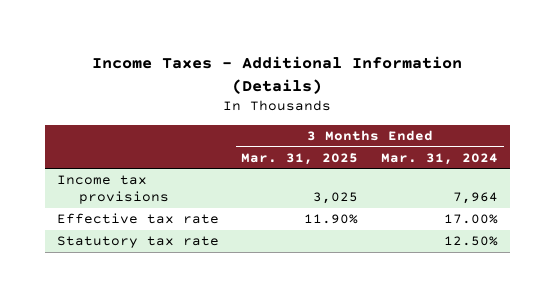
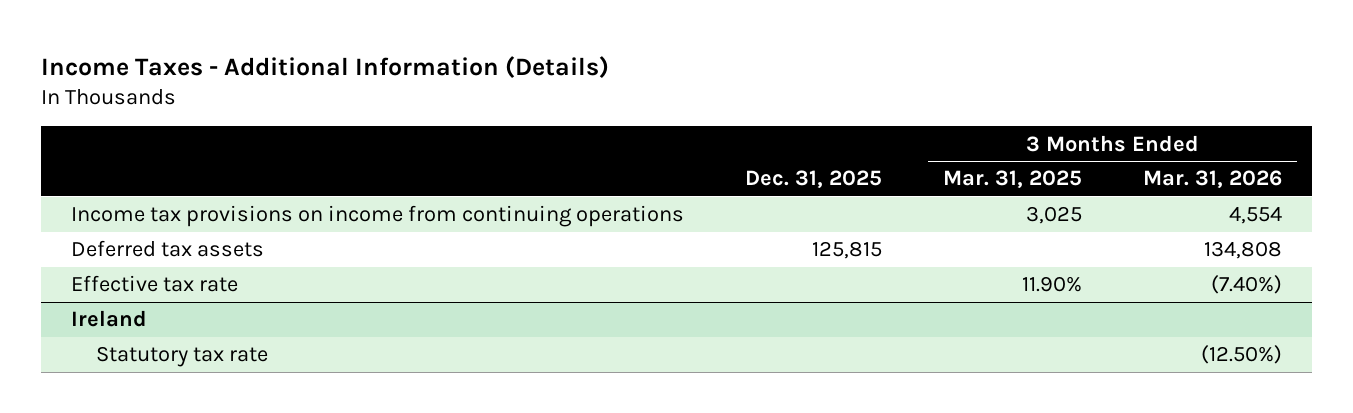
[381,152,499,165] Mar. 31, 2024 -> none
none -> [745,170,883,189] Dec. 31, 2025
none -> [1142,170,1282,189] Mar. 31, 2026
[56,175,169,205] Income tax provisions -> [71,205,685,228] Income tax provisions on income from continuing operations
none -> [71,240,265,258] Deferred tax assets
[56,236,219,249] Statutory tax rate -> none
none -> [71,310,148,328] Ireland
none -> [95,346,268,368] Statutory tax rate

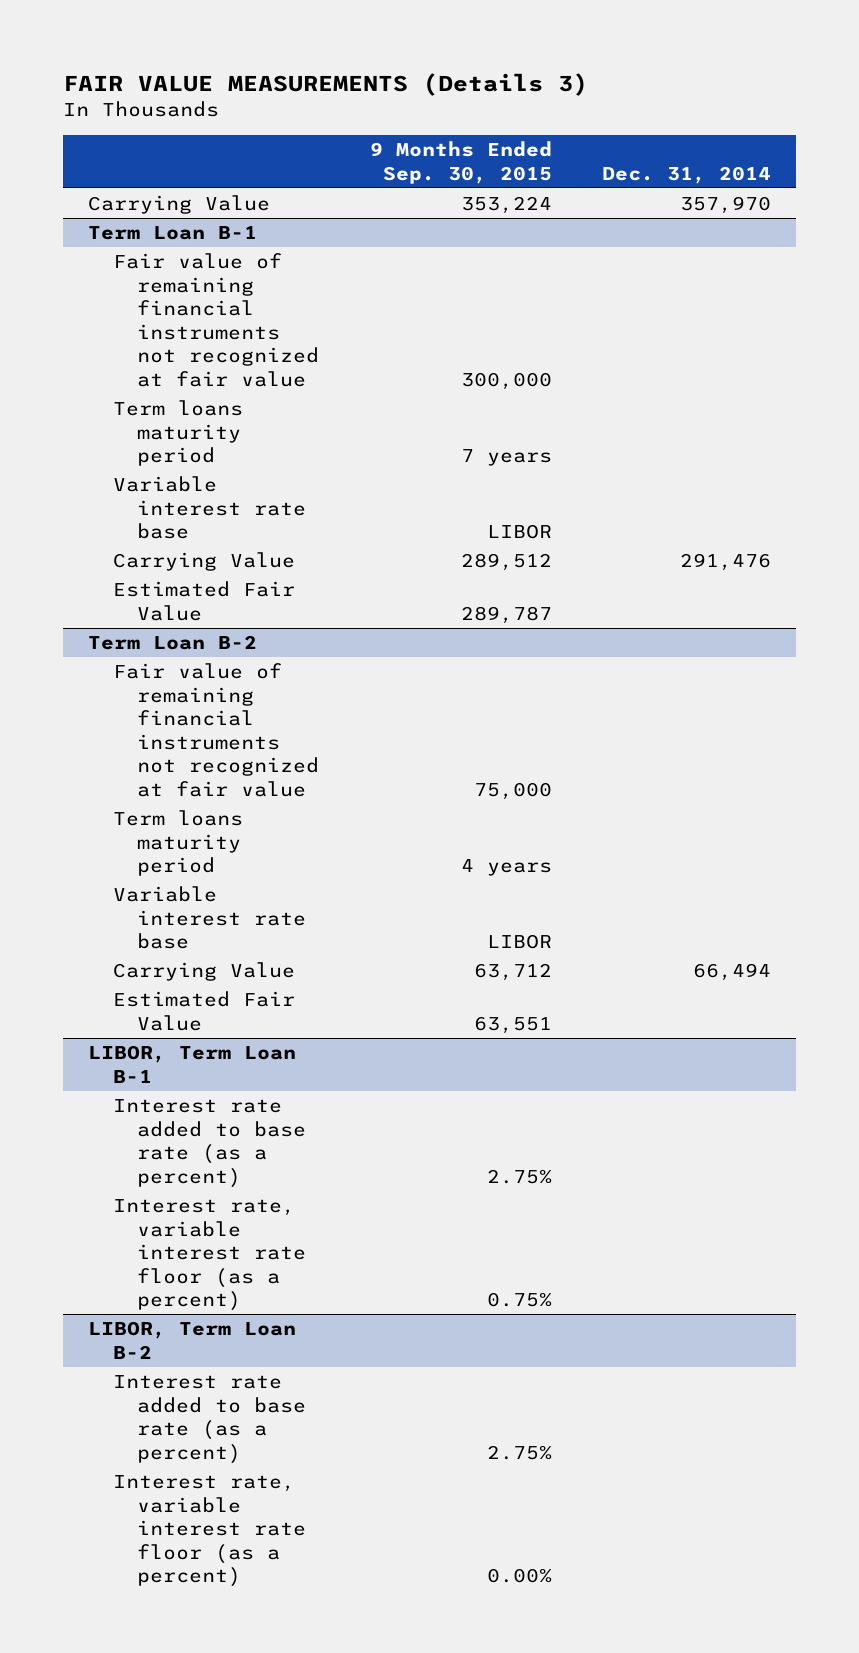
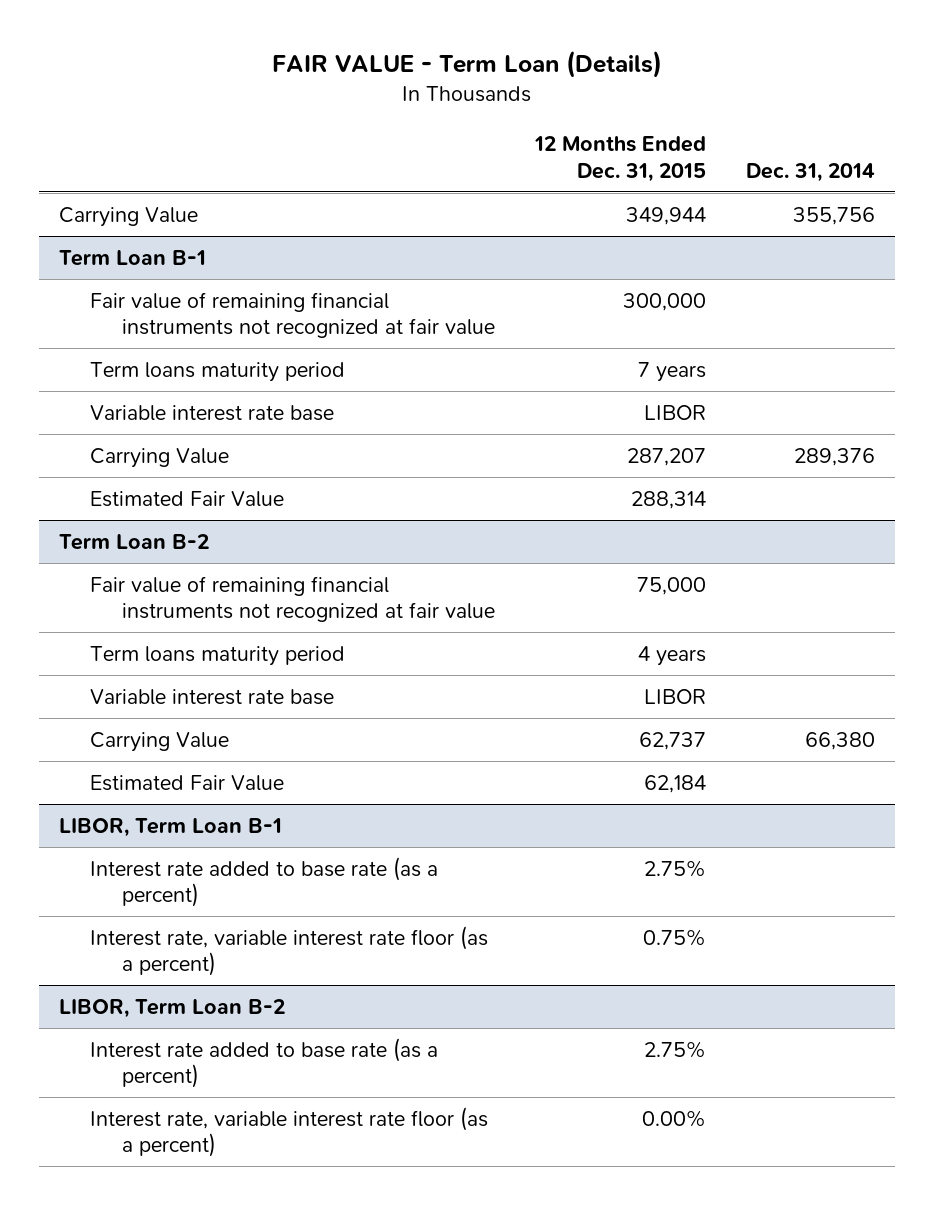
[62,73,588,97] FAIR VALUE MEASUREMENTS (Details 3) -> [272,50,663,79] FAIR VALUE - Term Loan (Details)
[369,141,552,184] 9 Months Ended Sep. 30, 2015 -> none
none -> [533,136,706,182] 12 Months Ended Dec. 31, 2015
[680,196,772,215] 357,970 -> [793,206,876,225] 355,756
[680,553,772,572] 291,476 -> [794,447,876,466] 289,376
[693,963,772,982] 66,494 -> [805,731,876,750] 66,380

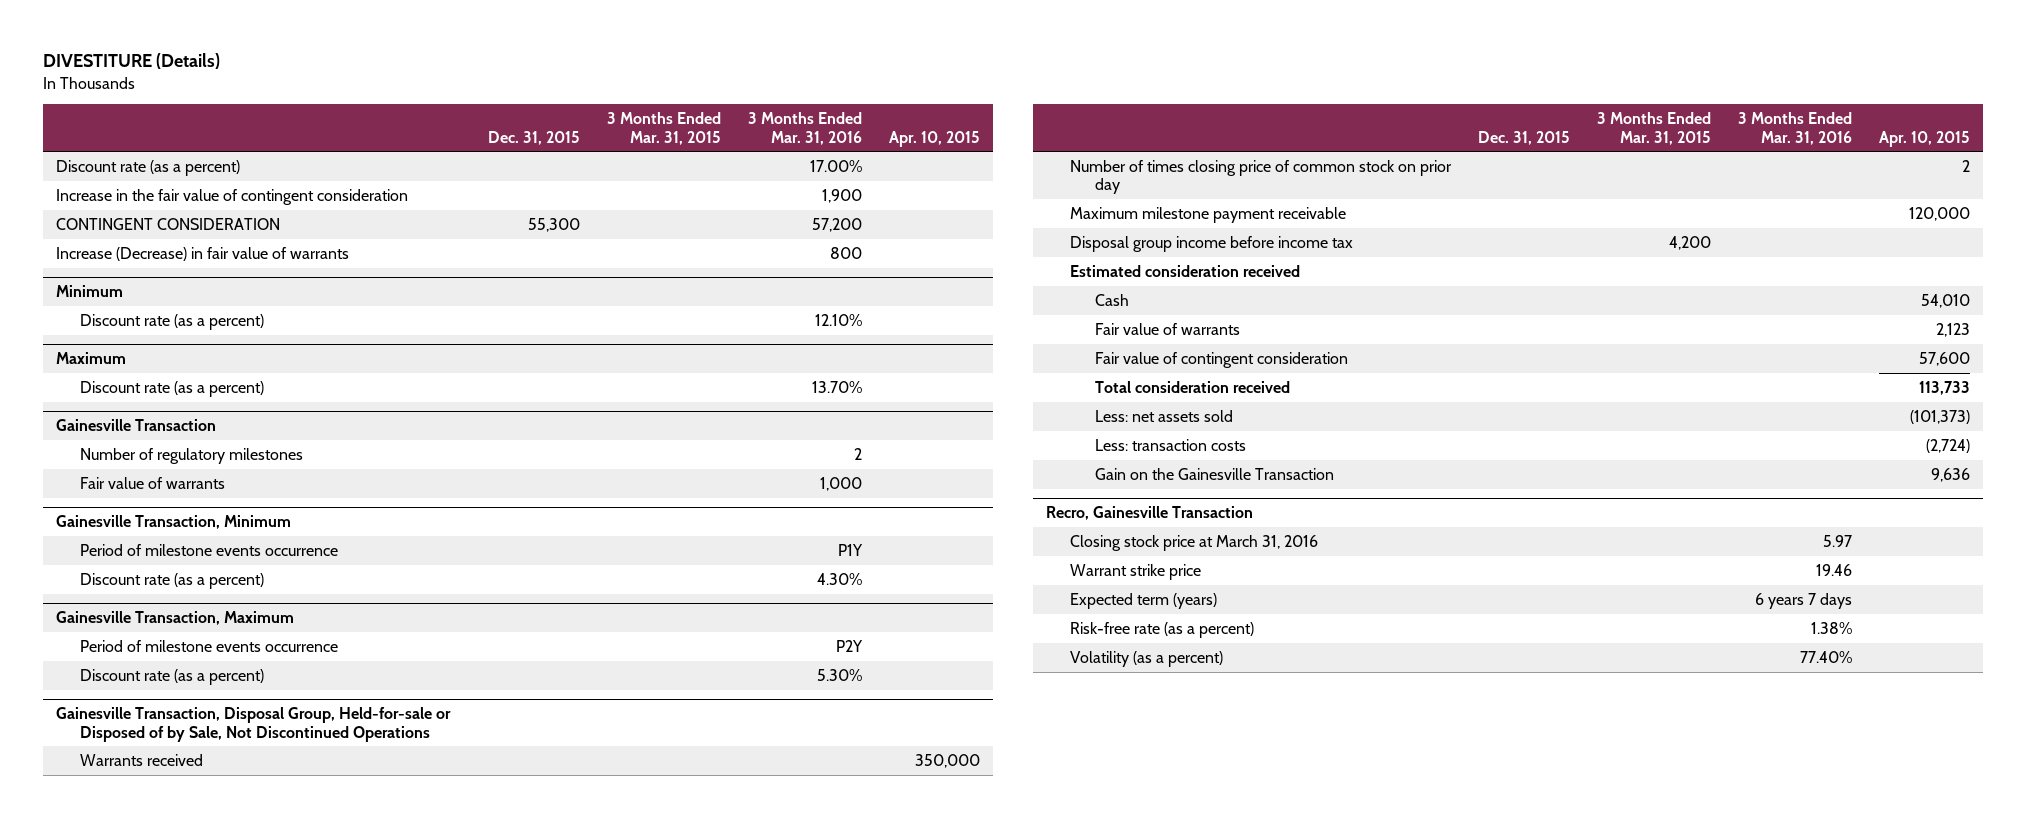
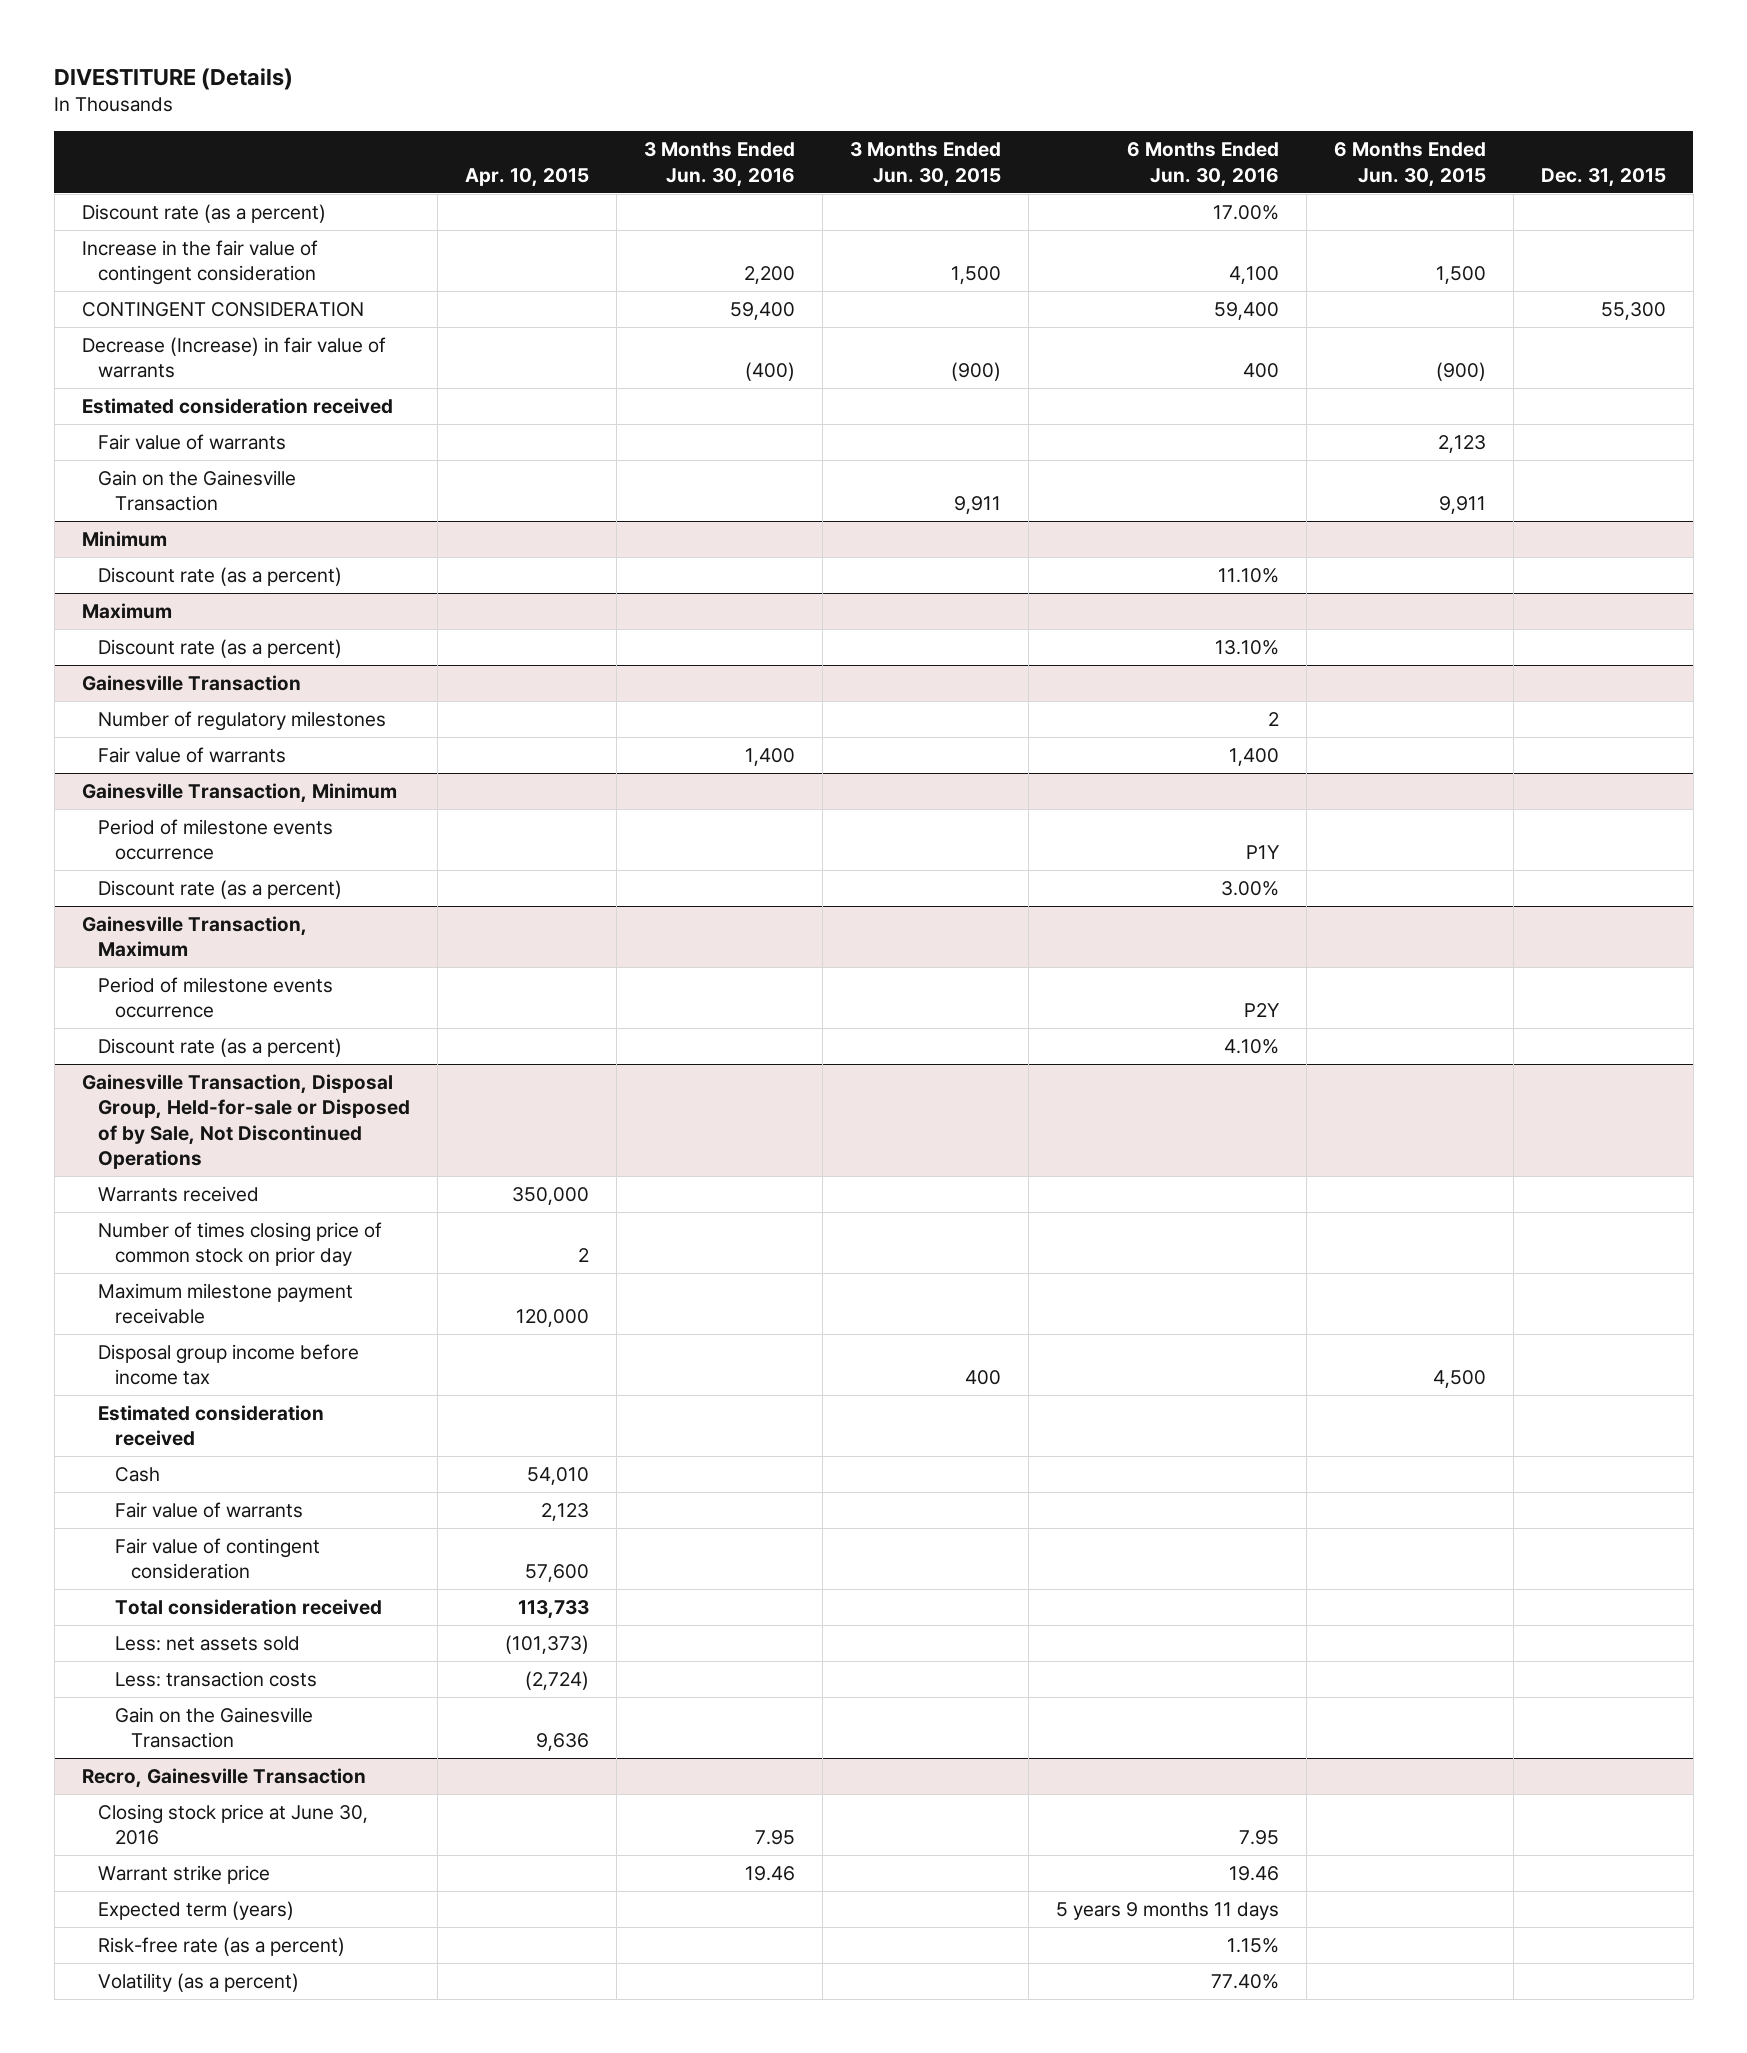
[606,112,721,145] 3 Months Ended Mar. 31, 2015 -> none
[747,112,862,145] 3 Months Ended Mar. 31, 2016 -> none
none -> [644,142,796,187] 3 Months Ended Jun. 30, 2016
none -> [849,142,1001,187] 3 Months Ended Jun. 30, 2015
none -> [1126,142,1279,187] 6 Months Ended Jun. 30, 2016
none -> [1333,142,1486,187] 6 Months Ended Jun. 30, 2015
[55,246,349,261] Increase (Decrease) in fair value of warrants -> [81,337,386,379] Decrease (Increase) in fair value of warrants
none -> [81,398,393,415] Estimated consideration received
none -> [98,434,287,451] Fair value of warrants
none -> [98,470,297,512] Gain on the Gainesville Transaction
[1070,534,1319,551] Closing stock price at March 31, 2016 -> [98,1804,369,1846] Closing stock price at June 30, 2016

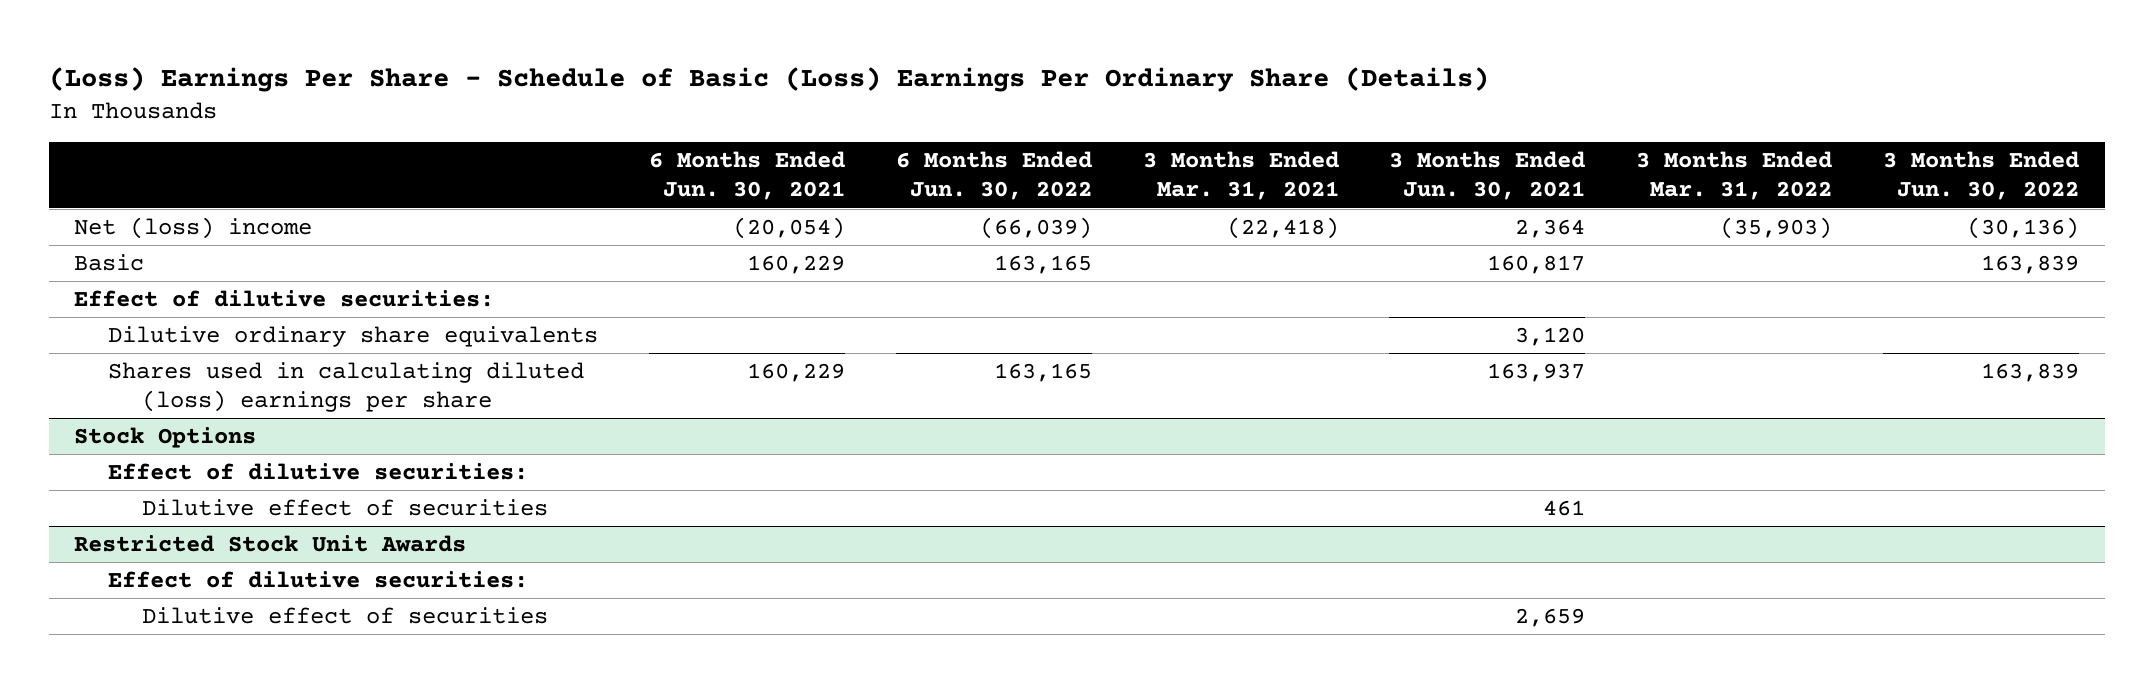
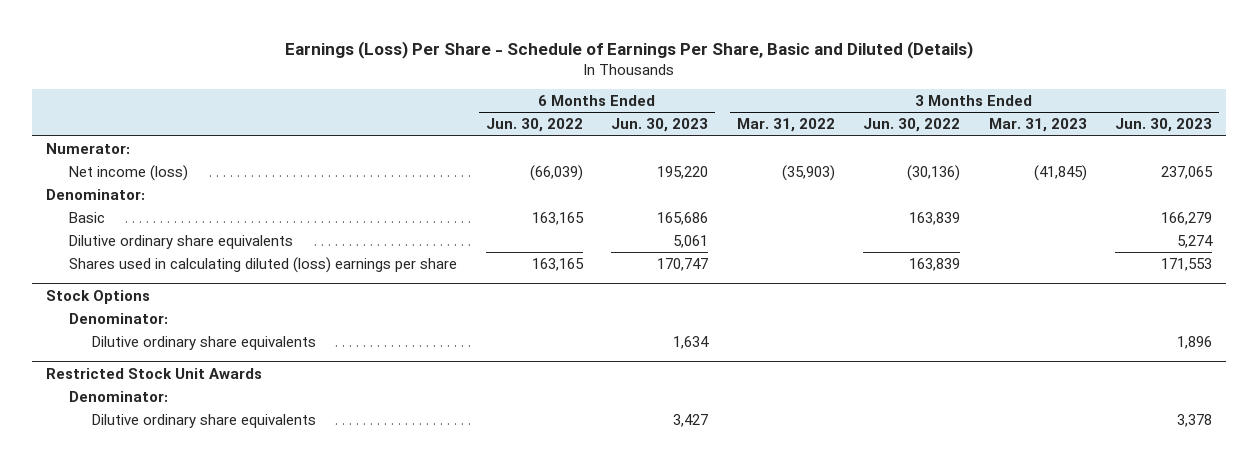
[48,66,1489,92] (Loss) Earnings Per Share - Schedule of Basic (Loss) Earnings Per Ordinary Share (Details) -> [285,40,974,59] Earnings (Loss) Per Share - Schedule of Earnings Per Share, Basic and Diluted (Details)
[648,151,845,201] 6 Months Ended Jun. 30, 2021 -> none
[1142,151,1339,201] 3 Months Ended Mar. 31, 2021 -> none
[1389,151,1586,201] 3 Months Ended Jun. 30, 2021 -> none
none -> [611,118,709,133] Jun. 30, 2023
none -> [988,118,1087,133] Mar. 31, 2023
none -> [1115,118,1213,133] Jun. 30, 2023
none -> [46,142,131,154] Numerator:
[74,216,313,239] Net (loss) income -> [69,164,189,181] Net income (loss)
none -> [46,188,146,200] Denominator:
[74,289,495,307] Effect of dilutive securities: -> none
[107,462,528,480] Effect of dilutive securities: -> none
[141,498,548,516] Dilutive effect of securities -> none
none -> [69,312,169,324] Denominator:
none -> [92,335,317,350] Dilutive ordinary share equivalents
[107,570,528,588] Effect of dilutive securities: -> none
[141,606,548,624] Dilutive effect of securities -> none
none -> [69,390,169,402] Denominator:
none -> [92,413,317,428] Dilutive ordinary share equivalents

